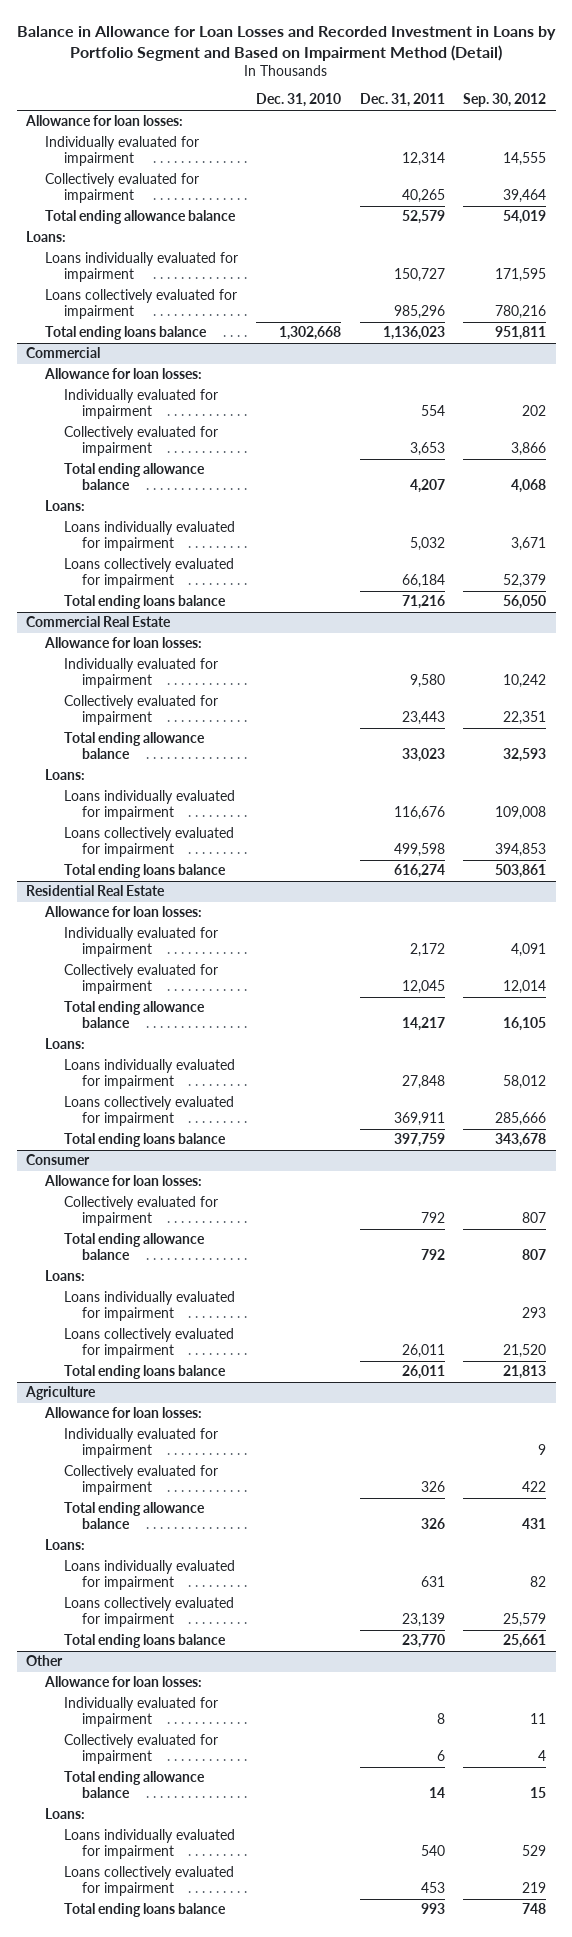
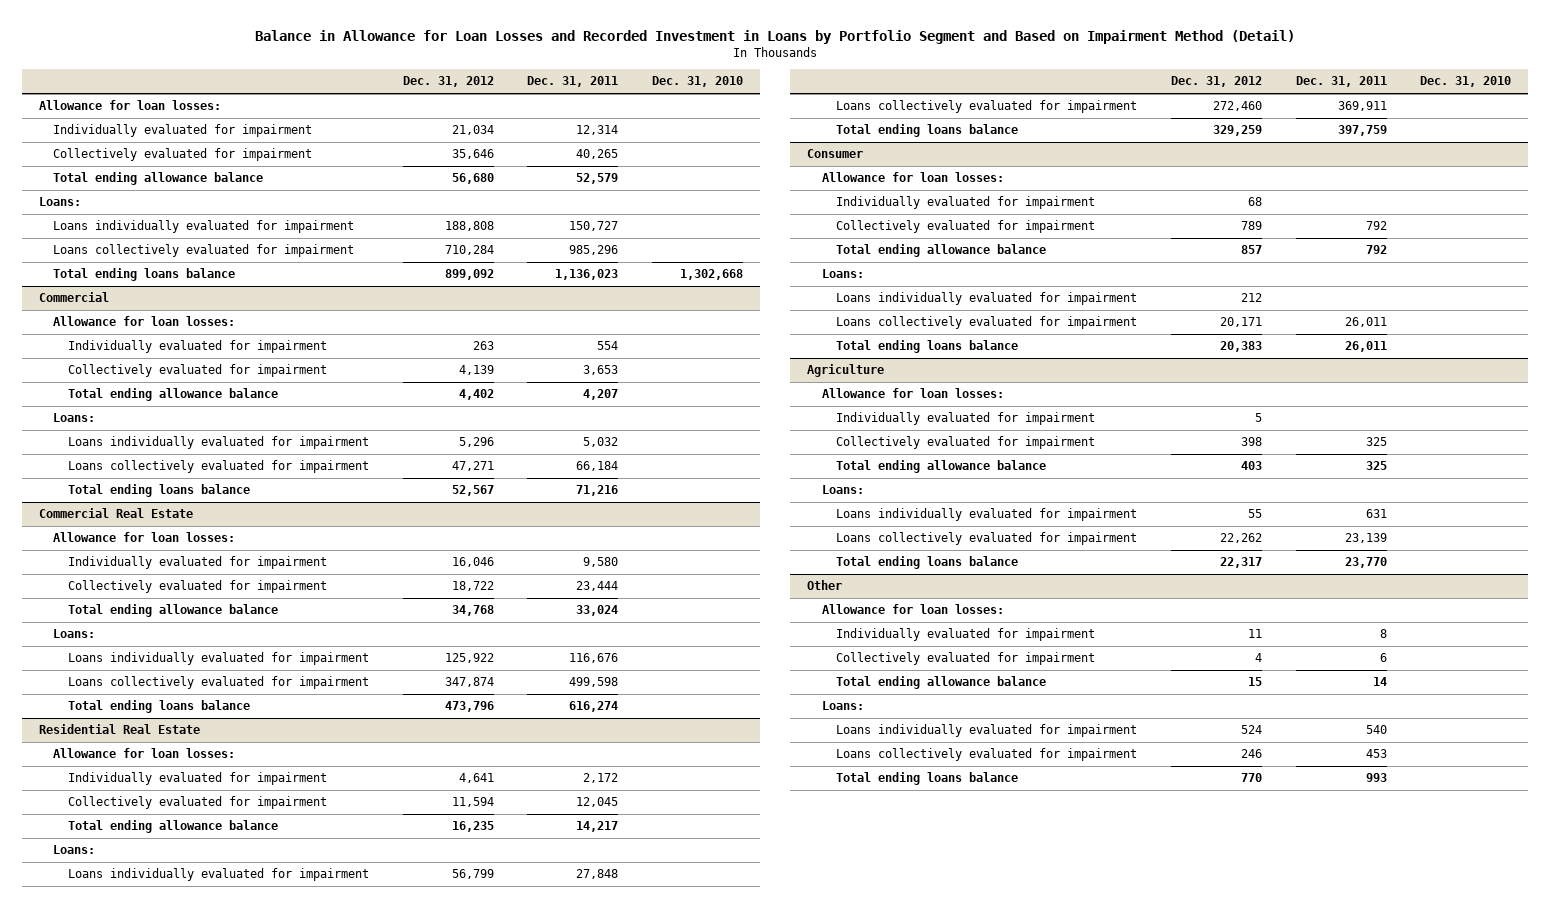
[463,93,547,108] Sep. 30, 2012 -> none
none -> [402,76,494,88] Dec. 31, 2012
[401,710,445,725] 23,443 -> [576,581,619,592] 23,444
[401,747,445,762] 33,023 -> [576,605,619,617] 33,024
none -> [836,196,1096,210] Individually evaluated for impairment
[420,1480,445,1492] 326 -> [1365,437,1387,447] 325
[420,1517,445,1529] 326 -> [1365,461,1387,471] 325

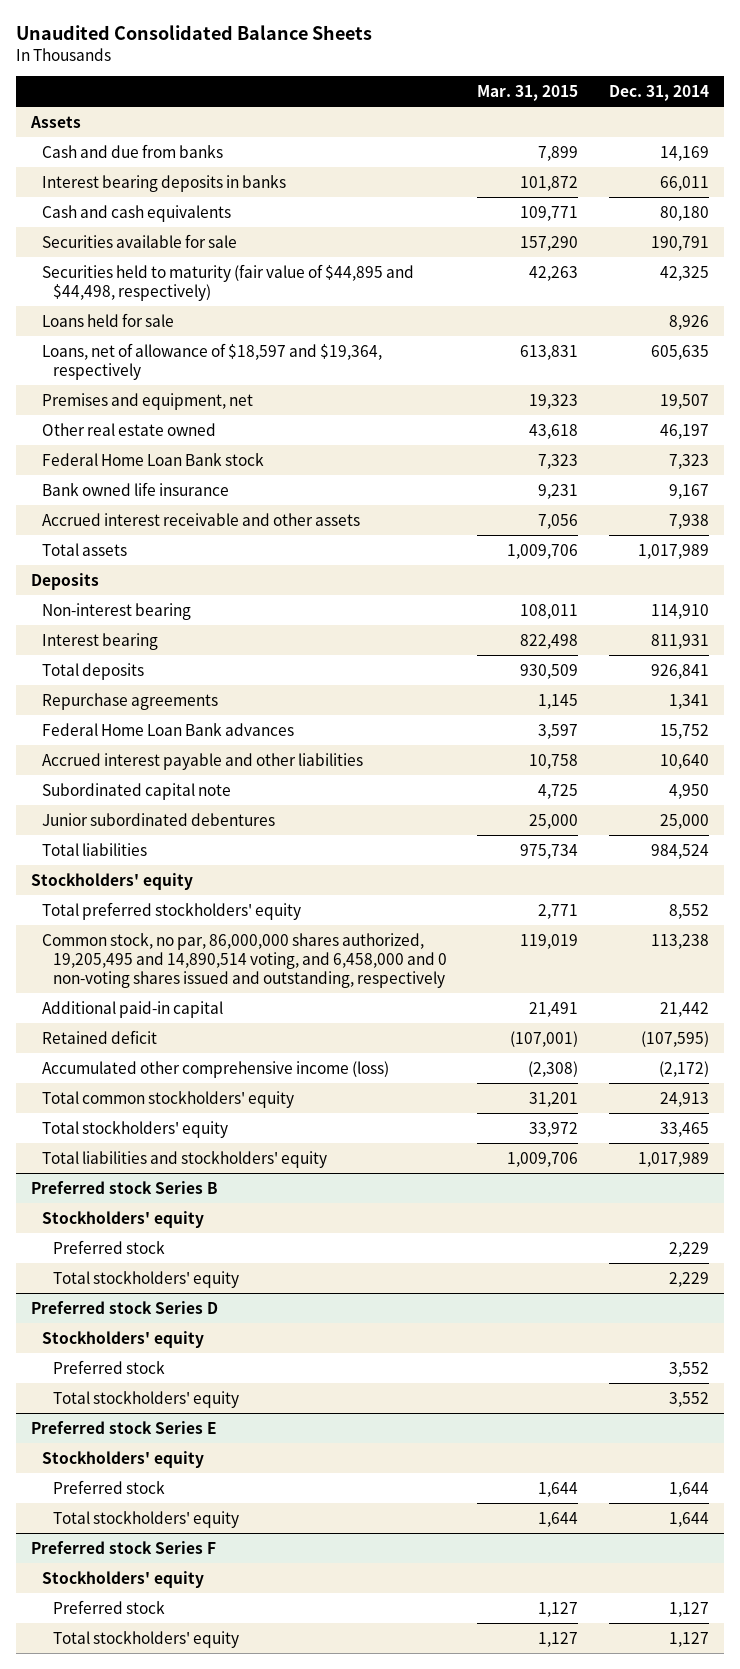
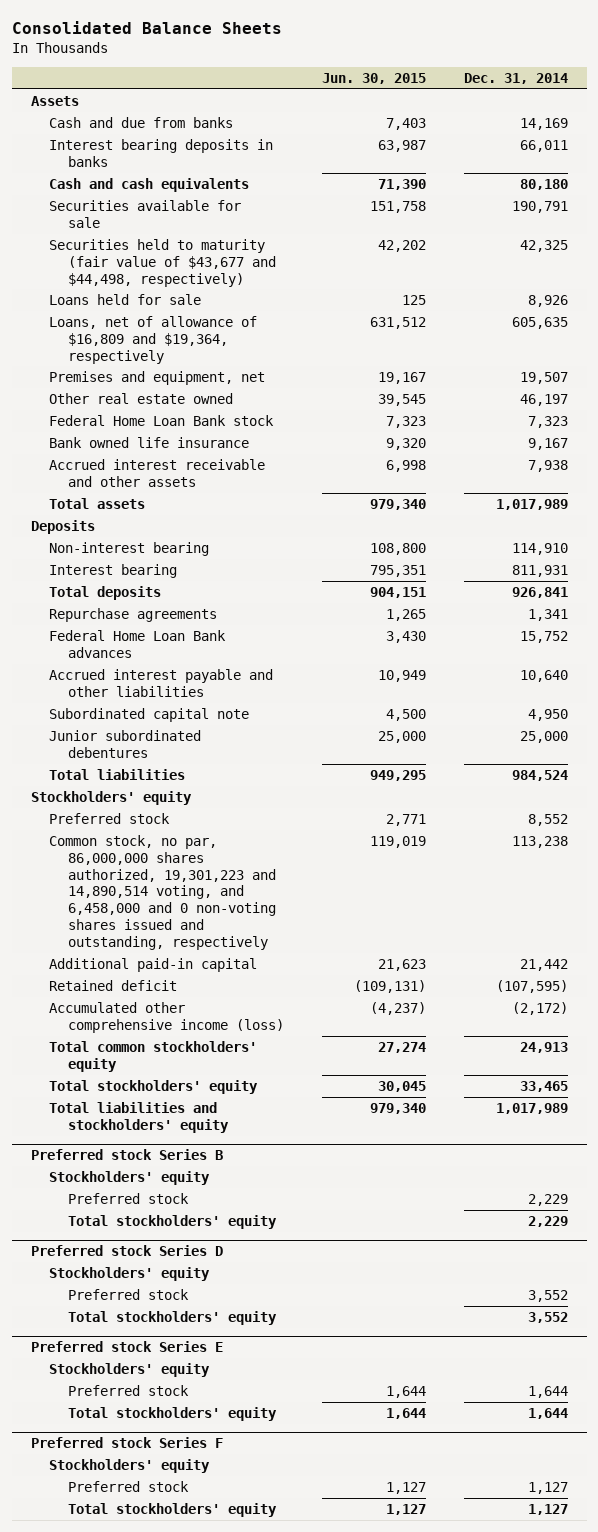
[15,24,372,40] Unaudited Consolidated Balance Sheets -> [11,20,282,34] Consolidated Balance Sheets
[477,84,579,101] Mar. 31, 2015 -> none
none -> [321,72,426,84] Jun. 30, 2015
[41,263,414,301] Securities held to maturity (fair value of $44,895 and $44,498, respectively) -> [49,239,277,287] Securities held to maturity (fair value of $43,677 and $44,498, respectively)
[41,342,382,380] Loans, net of allowance of $18,597 and $19,364, respectively -> [49,316,258,364] Loans, net of allowance of $16,809 and $19,364, respectively
[41,901,301,920] Total preferred stockholders' equity -> [49,813,171,825] Preferred stock
[41,932,447,988] Common stock, no par, 86,000,000 shares authorized, 19,205,495 and 14,890,514 voting, and 6,458,000 and 0 non-voting shares issued and outstanding, respectively -> [49,835,277,950] Common stock, no par, 86,000,000 shares authorized, 19,301,223 and 14,890,514 voting, and 6,458,000 and 0 non-voting shares issued and outstanding, respectively

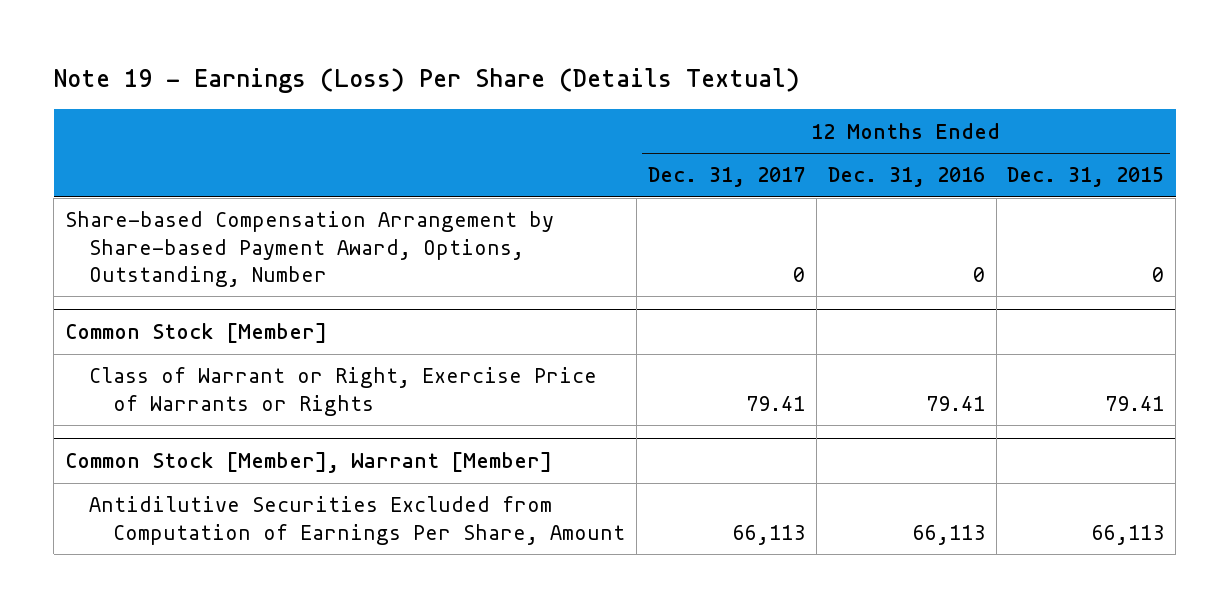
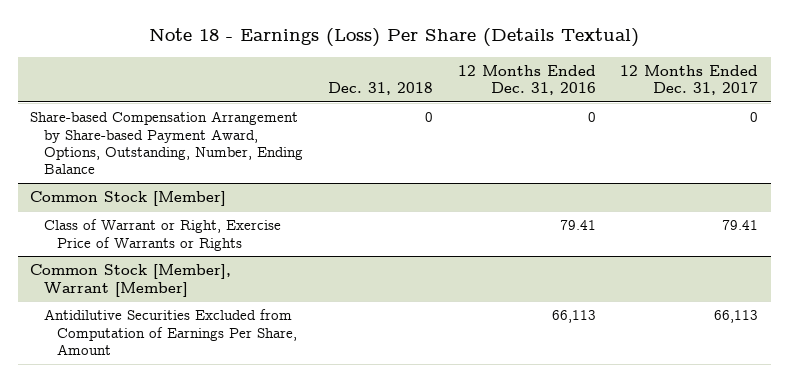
[53,68,800,94] Note 19 - Earnings (Loss) Per Share (Details Textual) -> [149,28,640,48] Note 18 - Earnings (Loss) Per Share (Details Textual)
[1007,167,1165,188] Dec. 31, 2015 -> none
none -> [327,82,433,96] Dec. 31, 2018
[65,211,555,287] Share-based Compensation Arrangement by Share-based Payment Award, Options, Outstanding, Number -> [30,111,303,175] Share-based Compensation Arrangement by Share-based Payment Award, Options, Outstanding, Number, Ending Balance

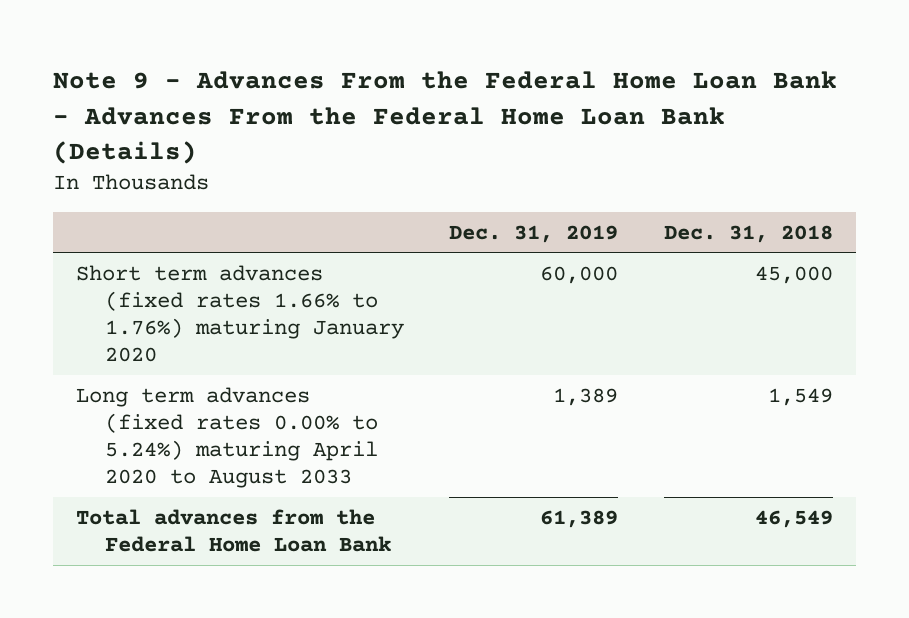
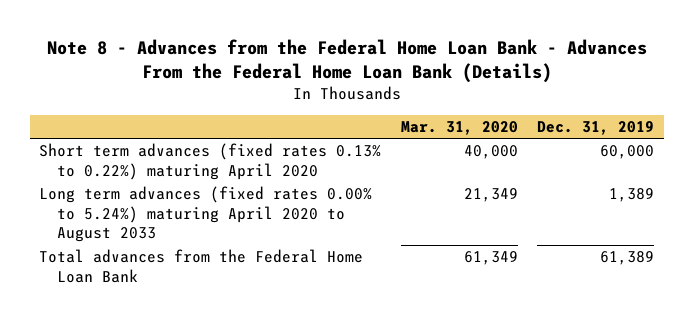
[53,71,838,164] Note 9 - Advances From the Federal Home Loan Bank - Advances From the Federal Home Loan Bank (Details) -> [46,38,647,84] Note 8 - Advances from the Federal Home Loan Bank - Advances From the Federal Home Loan Bank (Details)
[663,224,833,243] Dec. 31, 2018 -> none
none -> [400,121,518,136] Mar. 31, 2020
[75,264,404,363] Short term advances (fixed rates 1.66% to 1.76%) maturing January 2020 -> [39,143,382,180] Short term advances (fixed rates 0.13% to 0.22%) maturing April 2020

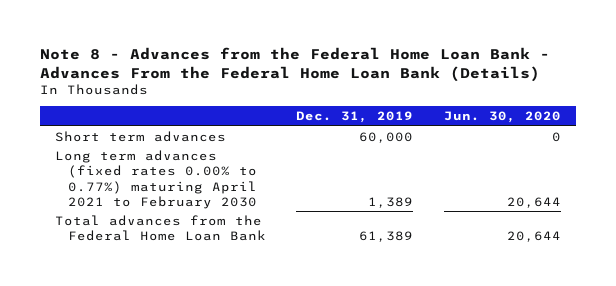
[400,121,518,136] Mar. 31, 2020 -> none
none -> [444,111,562,124] Jun. 30, 2020
[39,143,382,180] Short term advances (fixed rates 0.13% to 0.22%) maturing April 2020 -> [55,130,227,142] Short term advances
[39,186,373,243] Long term advances (fixed rates 0.00% to 5.24%) maturing April 2020 to August 2033 -> [55,149,257,210] Long term advances (fixed rates 0.00% to 0.77%) maturing April 2021 to February 2030

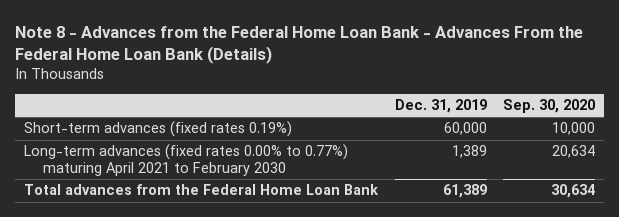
[444,111,562,124] Jun. 30, 2020 -> none
none -> [503,99,596,114] Sep. 30, 2020
[55,130,227,142] Short term advances -> [23,121,292,138] Short-term advances (fixed rates 0.19%)
[55,149,257,210] Long term advances (fixed rates 0.00% to 0.77%) maturing April 2021 to February 2030 -> [23,144,348,177] Long-term advances (fixed rates 0.00% to 0.77%) maturing April 2021 to February 2030

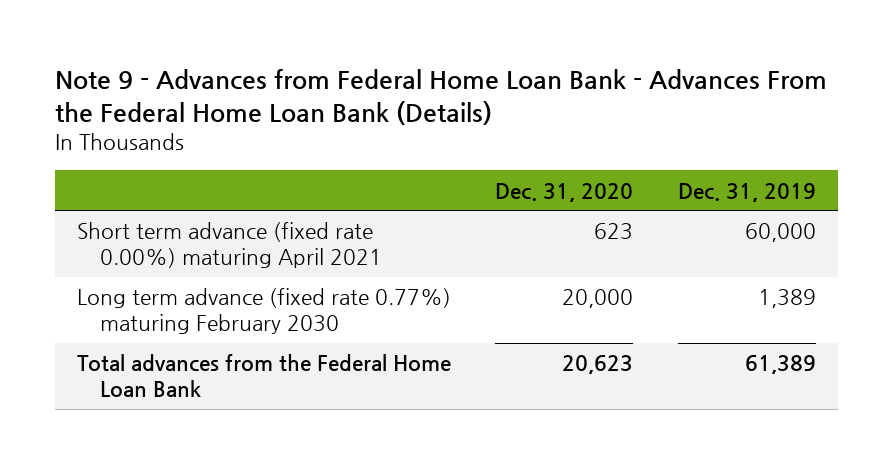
[15,25,584,64] Note 8 - Advances from the Federal Home Loan Bank - Advances From the Federal Home Loan Bank (Details) -> [54,68,827,125] Note 9 - Advances from Federal Home Loan Bank - Advances From the Federal Home Loan Bank (Details)
[503,99,596,114] Sep. 30, 2020 -> none
none -> [495,182,634,202] Dec. 31, 2020
[23,121,292,138] Short-term advances (fixed rates 0.19%) -> [77,222,383,269] Short term advance (fixed rate 0.00%) maturing April 2021
[23,144,348,177] Long-term advances (fixed rates 0.00% to 0.77%) maturing April 2021 to February 2030 -> [77,288,452,335] Long term advance (fixed rate 0.77%) maturing February 2030

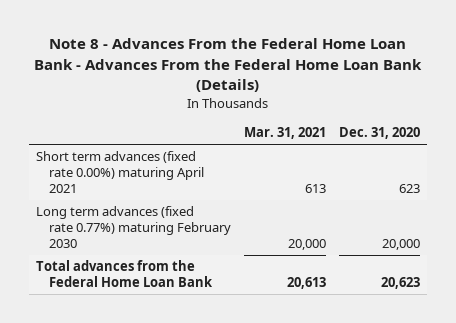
[54,68,827,125] Note 9 - Advances from Federal Home Loan Bank - Advances From the Federal Home Loan Bank (Details) -> [33,38,422,93] Note 8 - Advances From the Federal Home Loan Bank - Advances From the Federal Home Loan Bank (Details)
[677,182,816,202] Dec. 31, 2019 -> none
none -> [243,127,326,140] Mar. 31, 2021
[77,222,383,269] Short term advance (fixed rate 0.00%) maturing April 2021 -> [35,151,204,194] Short term advances (fixed rate 0.00%) maturing April 2021
[77,288,452,335] Long term advance (fixed rate 0.77%) maturing February 2030 -> [35,206,231,249] Long term advances (fixed rate 0.77%) maturing February 2030

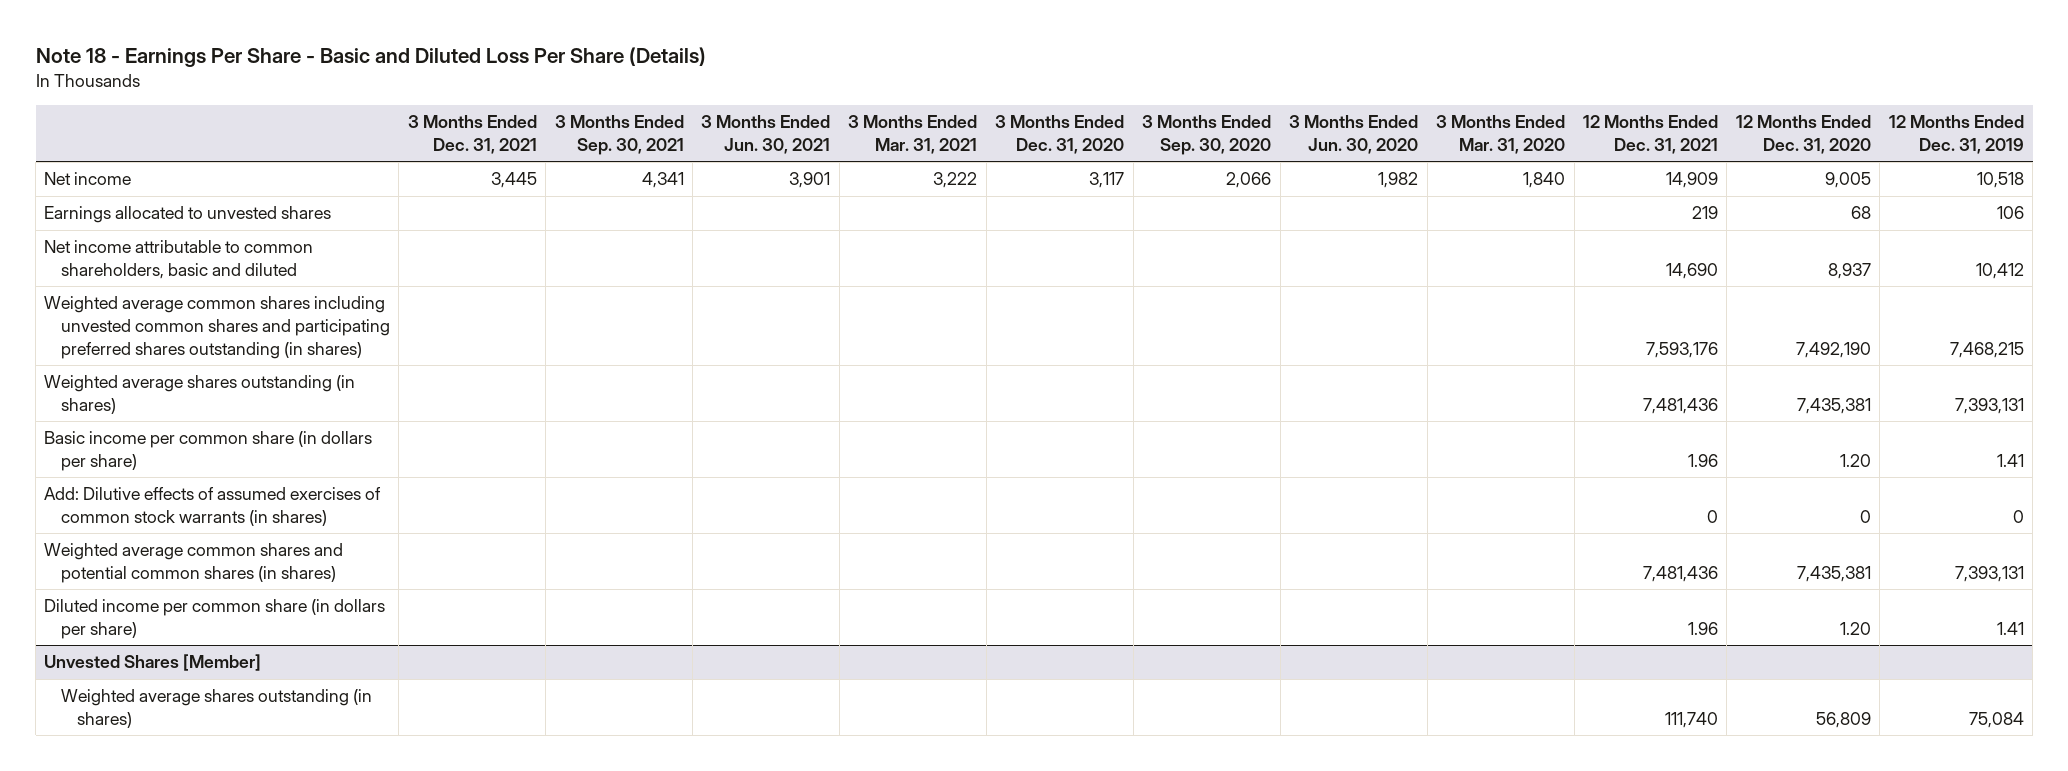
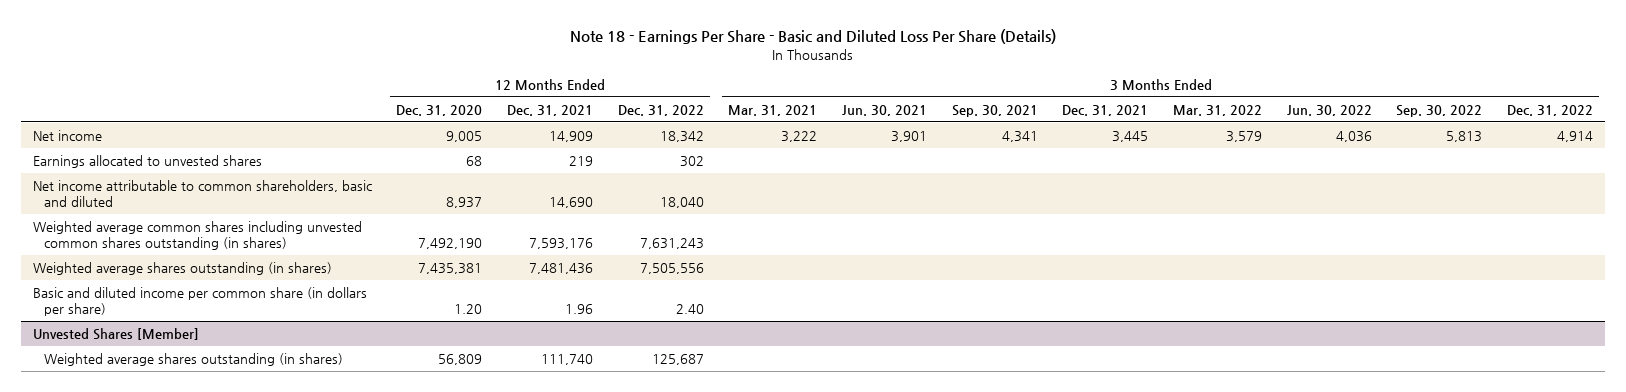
[995,114,1125,154] 3 Months Ended Dec. 31, 2020 -> none
[1142,114,1272,155] 3 Months Ended Sep. 30, 2020 -> none
[1289,114,1419,154] 3 Months Ended Jun. 30, 2020 -> none
[1436,114,1566,154] 3 Months Ended Mar. 31, 2020 -> none
[1888,114,2024,154] 12 Months Ended Dec. 31, 2019 -> none
none -> [617,104,704,116] Dec. 31, 2022
none -> [1172,104,1262,116] Mar. 31, 2022
none -> [1286,104,1372,116] Jun. 30, 2022
none -> [1396,104,1483,117] Sep. 30, 2022
none -> [1506,104,1593,116] Dec. 31, 2022
[44,296,390,360] Weighted average common shares including unvested common shares and participating preferred shares outstanding (in shares) -> [32,221,362,251] Weighted average common shares including unvested common shares outstanding (in shares)
[44,431,373,472] Basic income per common share (in dollars per share) -> none
[44,487,382,527] Add: Dilutive effects of assumed exercises of common stock warrants (in shares) -> none
[44,543,344,584] Weighted average common shares and potential common shares (in shares) -> none
[44,599,386,640] Diluted income per common share (in dollars per share) -> [32,287,367,317] Basic and diluted income per common share (in dollars per share)

